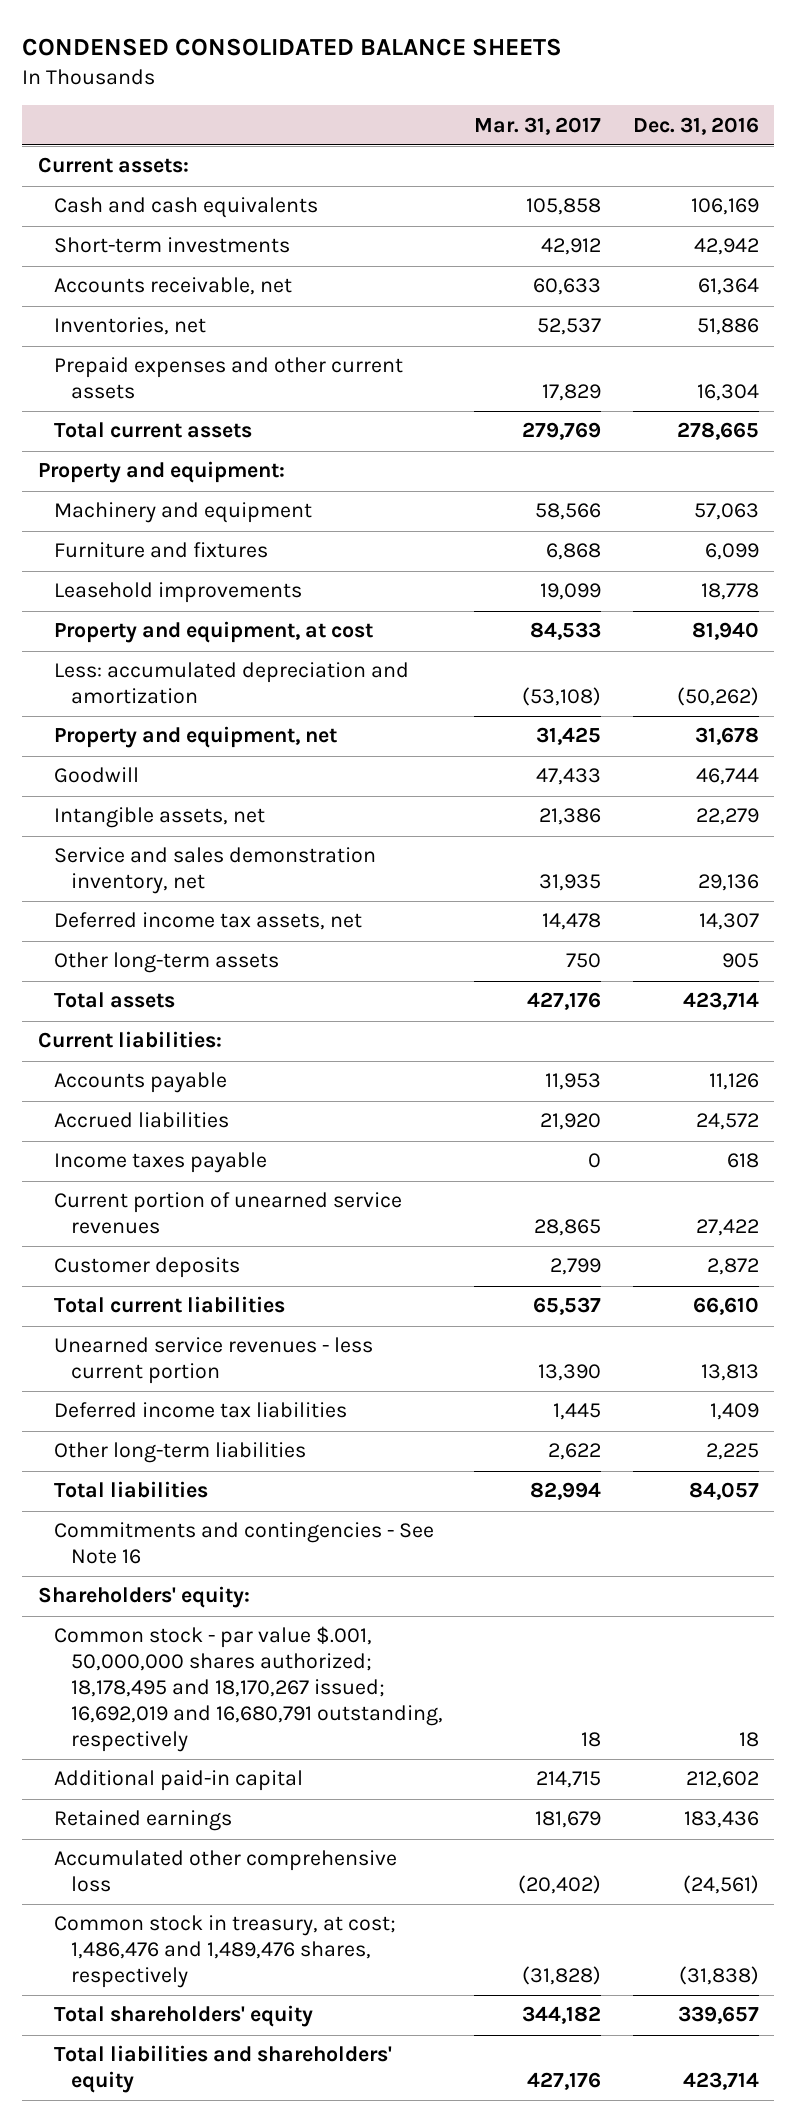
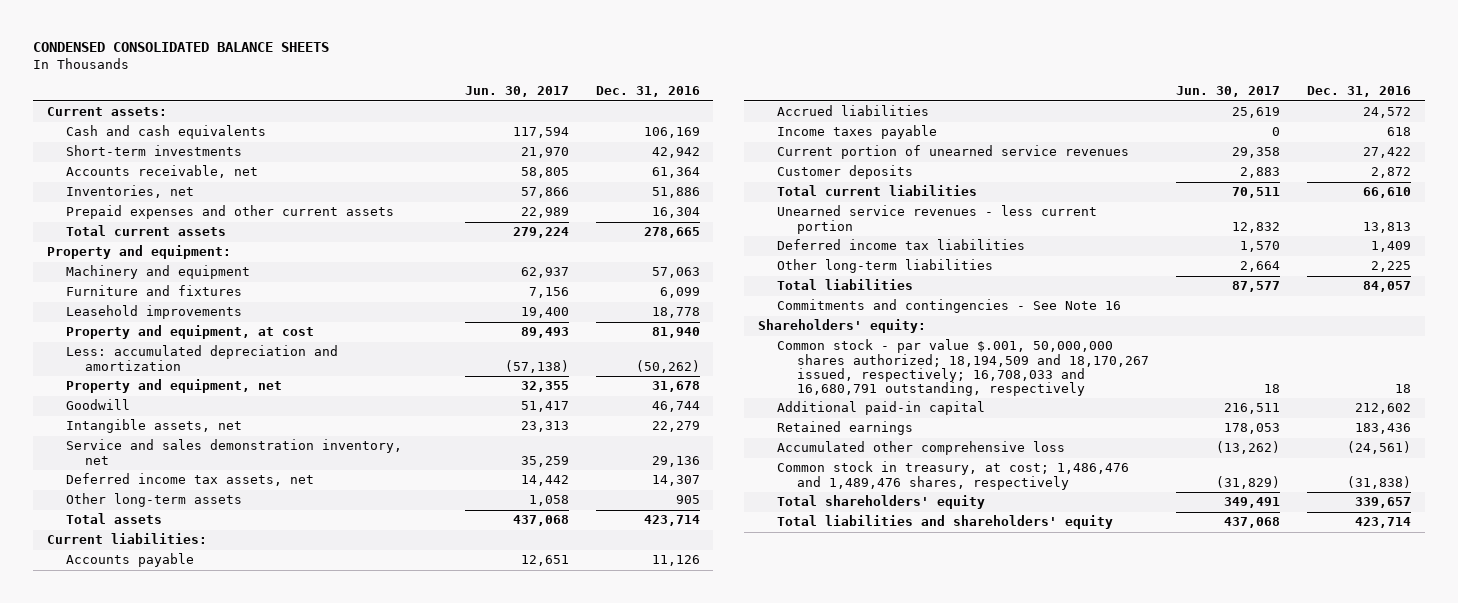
[474,116,602,135] Mar. 31, 2017 -> none
none -> [464,86,569,98] Jun. 30, 2017
[54,1626,443,1752] Common stock - par value $.001, 50,000,000 shares authorized; 18,178,495 and 18,170,267 issued; 16,692,019 and 16,680,791 outstanding, respectively -> [777,339,1149,396] Common stock - par value $.001, 50,000,000 shares authorized; 18,194,509 and 18,170,267 issued, respectively; 16,708,033 and 16,680,791 outstanding, respectively

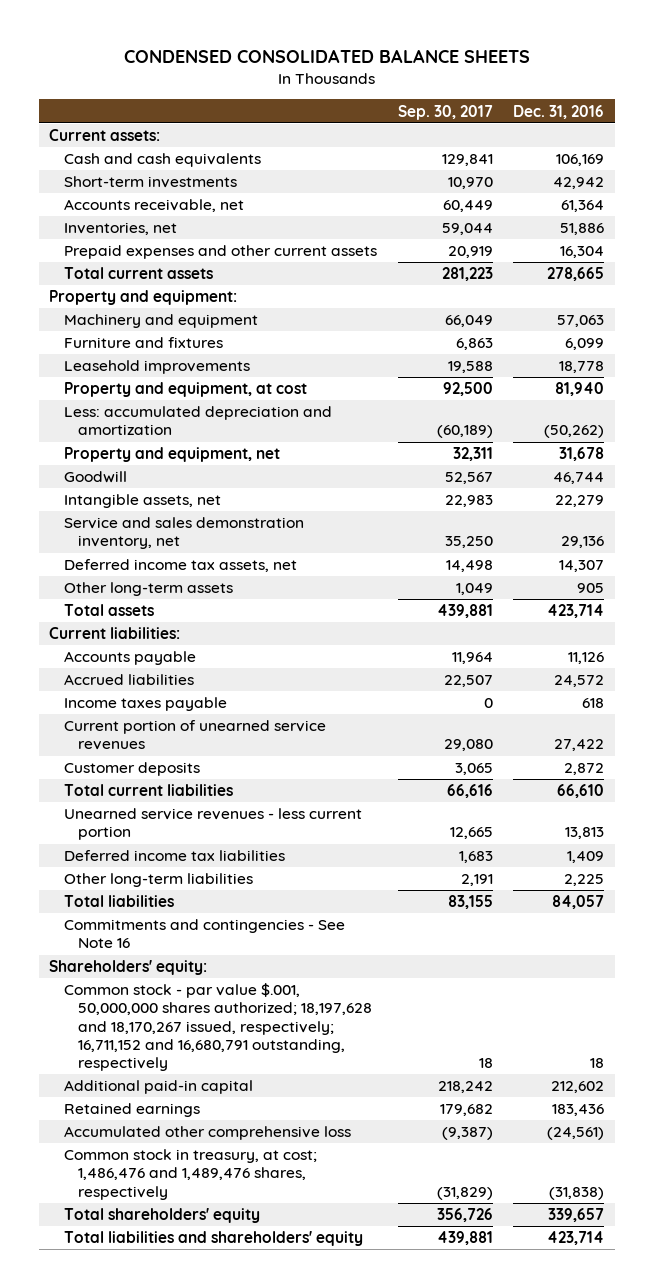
[464,86,569,98] Jun. 30, 2017 -> none
none -> [397,104,493,120] Sep. 30, 2017
[777,339,1149,396] Common stock - par value $.001, 50,000,000 shares authorized; 18,194,509 and 18,170,267 issued, respectively; 16,708,033 and 16,680,791 outstanding, respectively -> [63,983,373,1072] Common stock - par value $.001, 50,000,000 shares authorized; 18,197,628 and 18,170,267 issued, respectively; 16,711,152 and 16,680,791 outstanding, respectively

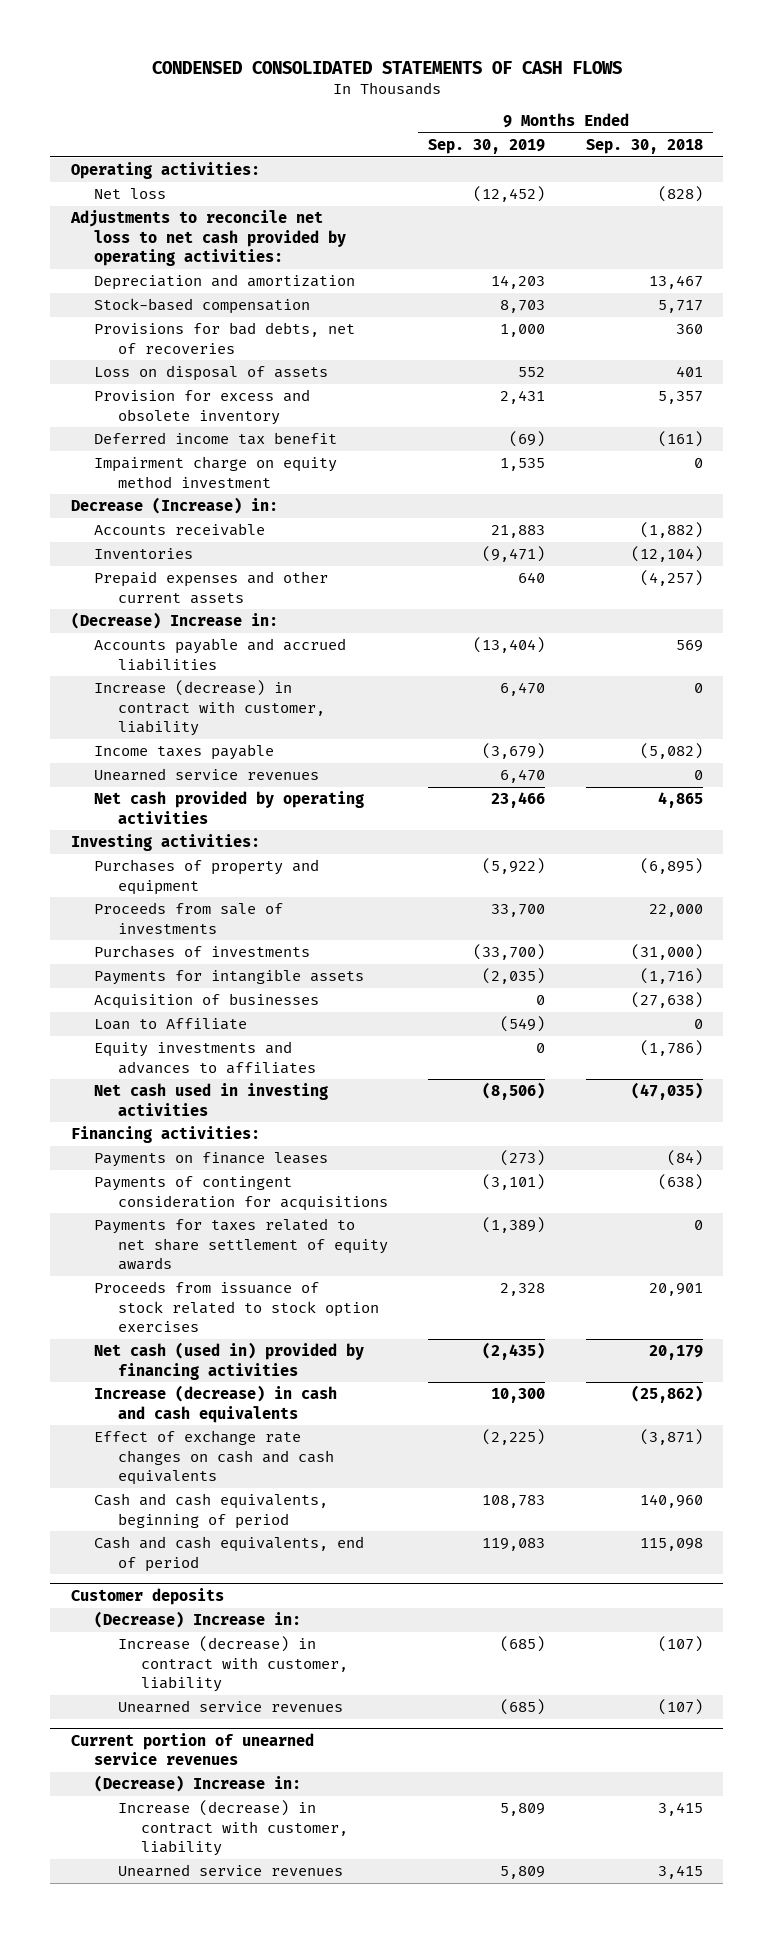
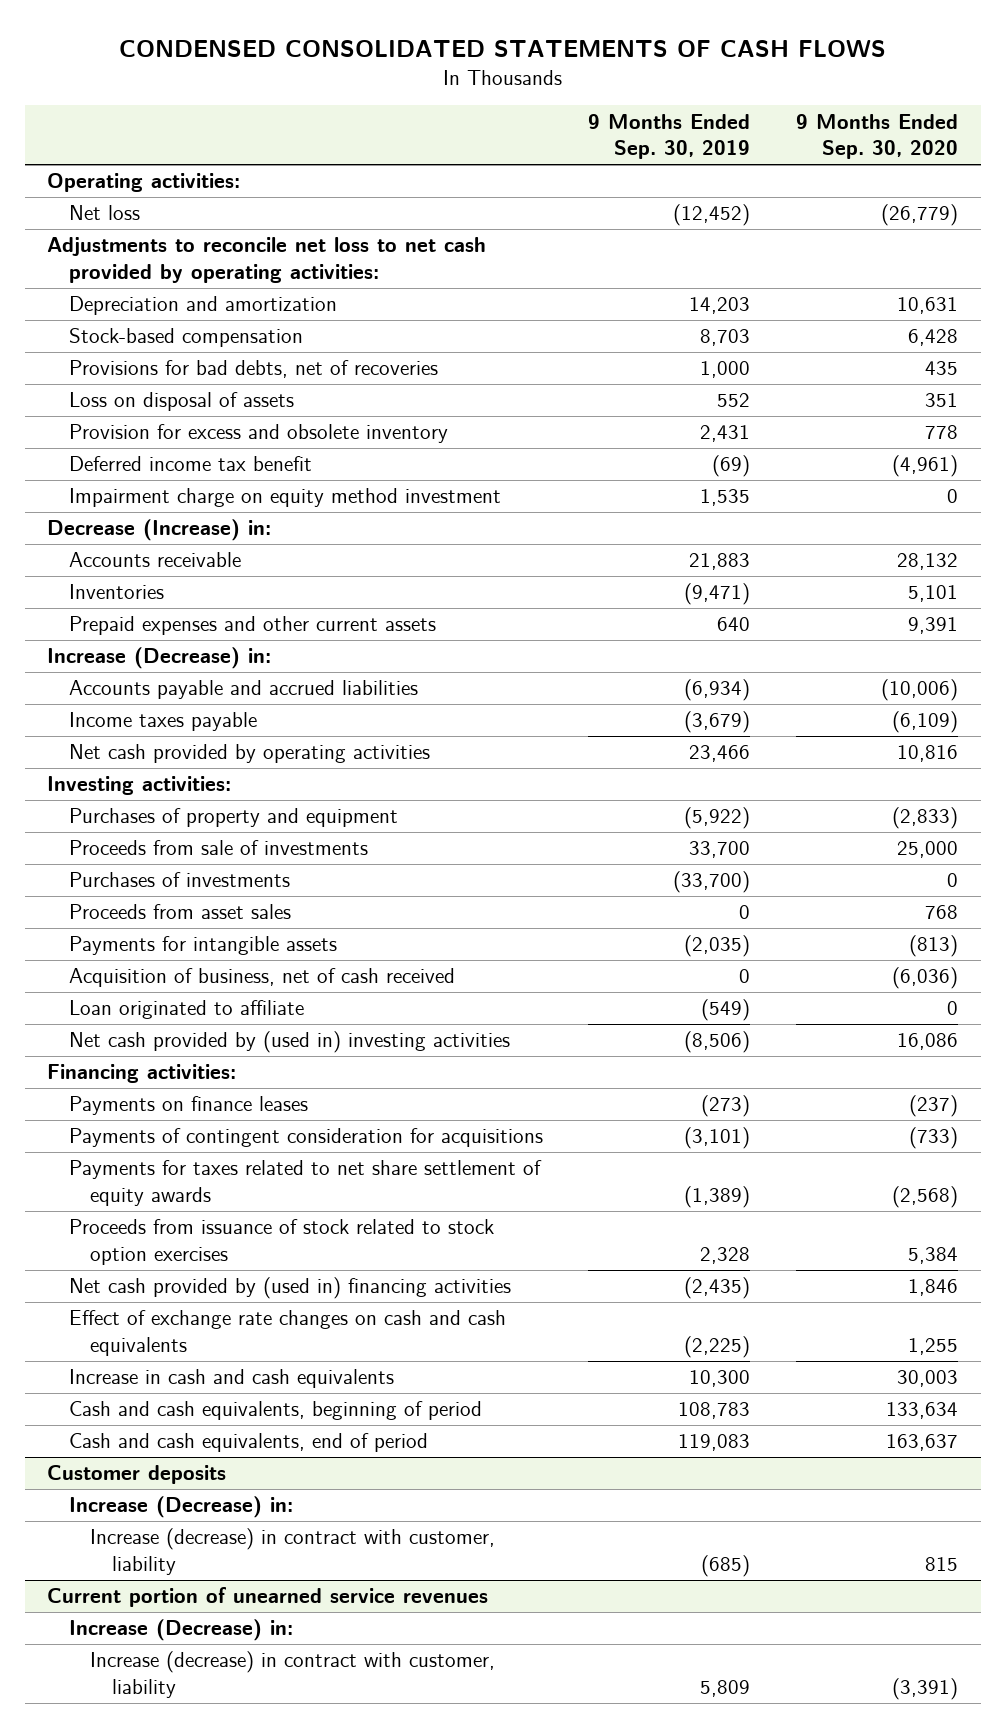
[586,139,704,155] Sep. 30, 2018 -> none
none -> [795,113,958,160] 9 Months Ended Sep. 30, 2020
[94,680,325,736] Increase (decrease) in contract with customer, liability -> none
[70,612,278,630] (Decrease) Increase in: -> [47,647,272,670] Increase (Decrease) in:
[473,637,546,654] (13,404) -> [684,679,751,702] (6,934)
[94,768,320,782] Unearned service revenues -> none
none -> [68,904,291,920] Proceeds from asset sales
[94,1041,316,1074] Equity investments and advances to affiliates -> none
[94,993,320,1010] Acquisition of businesses -> [68,968,455,988] Acquisition of business, net of cash received
[94,1018,248,1031] Loan to Affiliate -> [68,1000,304,1020] Loan originated to affiliate
[94,1083,329,1116] Net cash used in investing activities -> [68,1031,510,1054] Net cash provided by (used in) investing activities
[94,1385,338,1423] Increase (decrease) in cash and cash equivalents -> none
[94,1342,365,1380] Net cash (used in) provided by financing activities -> [68,1277,511,1300] Net cash provided by (used in) financing activities
none -> [68,1369,394,1389] Increase in cash and cash equivalents
[94,1611,302,1629] (Decrease) Increase in: -> [68,1496,293,1519] Increase (Decrease) in:
[117,1700,343,1714] Unearned service revenues -> none
[94,1775,302,1793] (Decrease) Increase in: -> [68,1619,293,1642] Increase (Decrease) in:
[117,1864,343,1878] Unearned service revenues -> none

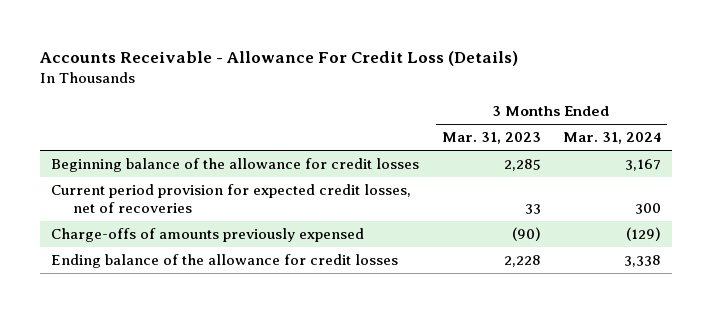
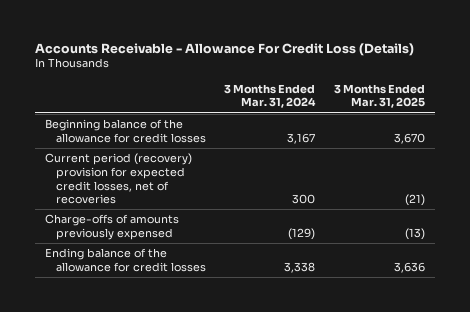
[441,132,541,145] Mar. 31, 2023 -> none
none -> [334,83,426,109] 3 Months Ended Mar. 31, 2025
[51,184,412,213] Current period provision for expected credit losses, net of recoveries -> [44,153,192,205] Current period (recovery) provision for expected credit losses, net of recoveries

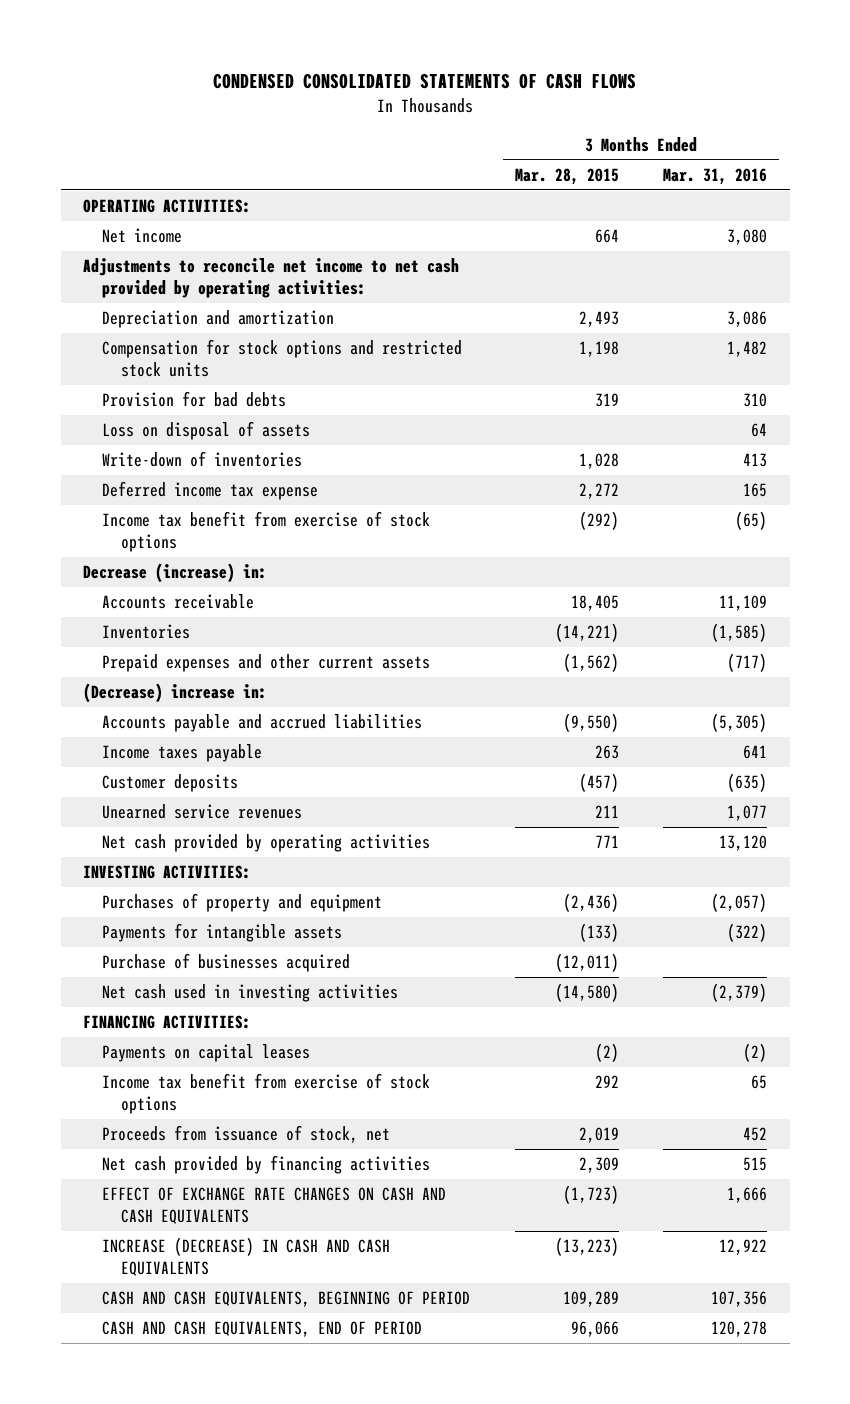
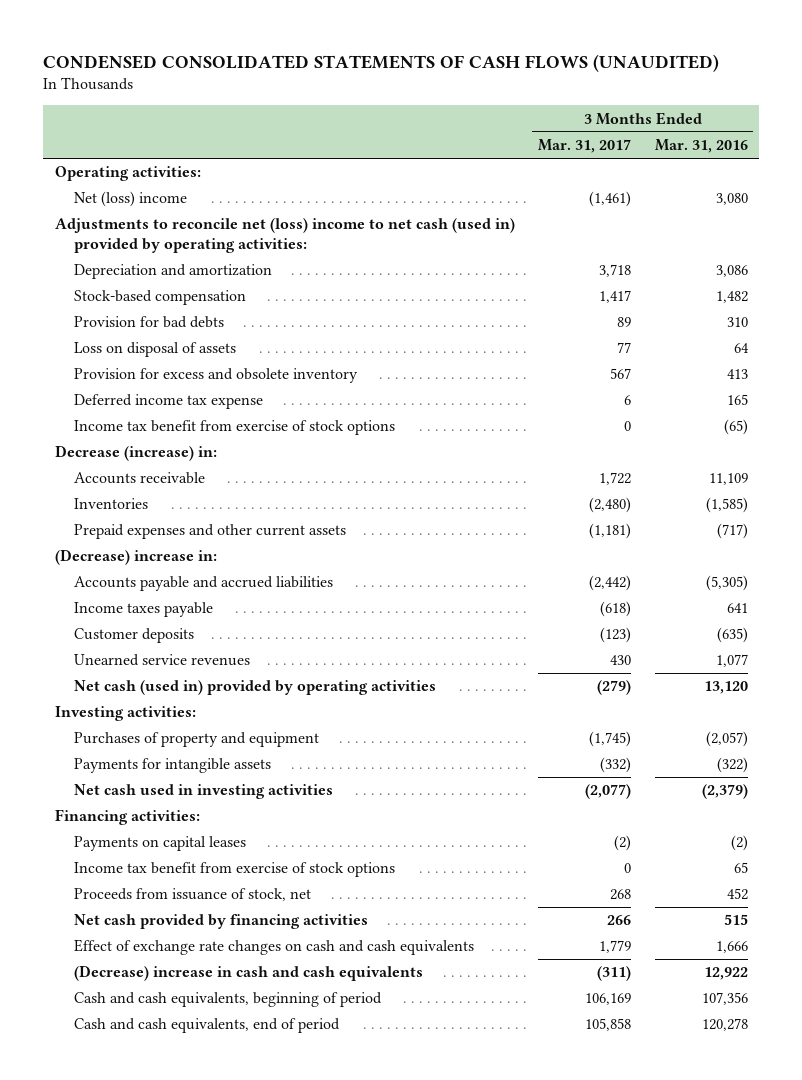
[213,72,637,89] CONDENSED CONSOLIDATED STATEMENTS OF CASH FLOWS -> [43,53,720,72] CONDENSED CONSOLIDATED STATEMENTS OF CASH FLOWS (UNAUDITED)
[514,167,619,185] Mar. 28, 2015 -> none
none -> [538,139,632,154] Mar. 31, 2017
[82,199,251,214] OPERATING ACTIVITIES: -> [54,166,201,182] Operating activities:
[101,228,182,244] Net income -> [74,191,188,208] Net (loss) income
[82,258,459,298] Adjustments to reconcile net income to net cash provided by operating activities: -> [54,218,515,253] Adjustments to reconcile net (loss) income to net cash (used in) provided by operating activities:
[101,339,462,377] Compensation for stock options and restricted stock units -> [74,290,247,306] Stock-based compensation
[101,451,302,468] Write-down of inventories -> [74,368,359,384] Provision for excess and obsolete inventory
[101,834,430,853] Net cash provided by operating activities -> [74,680,437,696] Net cash (used in) provided by operating activities
[82,865,251,880] INVESTING ACTIVITIES: -> [54,706,196,722] Investing activities:
[101,953,350,973] Purchase of businesses acquired -> none
[82,1015,251,1030] FINANCING ACTIVITIES: -> [54,809,200,826] Financing activities:
[101,1187,446,1224] EFFECT OF EXCHANGE RATE CHANGES ON CASH AND CASH EQUIVALENTS -> [74,939,475,956] Effect of exchange rate changes on cash and cash equivalents
[101,1237,390,1276] INCREASE (DECREASE) IN CASH AND CASH EQUIVALENTS -> [74,965,424,982] (Decrease) increase in cash and cash equivalents
[101,1291,470,1308] CASH AND CASH EQUIVALENTS, BEGINNING OF PERIOD -> [74,992,383,1008] Cash and cash equivalents, beginning of period
[101,1321,422,1338] CASH AND CASH EQUIVALENTS, END OF PERIOD -> [74,1018,341,1034] Cash and cash equivalents, end of period

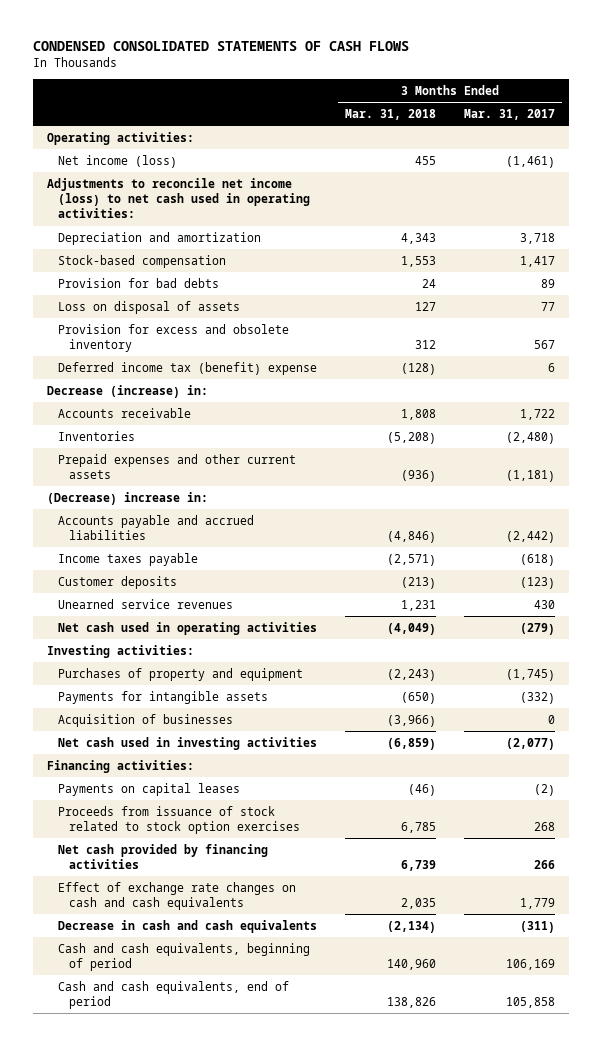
[43,53,720,72] CONDENSED CONSOLIDATED STATEMENTS OF CASH FLOWS (UNAUDITED) -> [33,41,410,52] CONDENSED CONSOLIDATED STATEMENTS OF CASH FLOWS
[654,139,748,154] Mar. 31, 2016 -> none
none -> [345,108,437,120] Mar. 31, 2018
[74,191,188,208] Net (loss) income -> [57,154,177,168] Net income (loss)
[54,218,515,253] Adjustments to reconcile net (loss) income to net cash (used in) provided by operating activities: -> [47,177,310,219] Adjustments to reconcile net income (loss) to net cash used in operating activities:
[74,420,396,436] Income tax benefit from exercise of stock options -> none
[74,394,264,410] Deferred income tax expense -> [57,361,317,375] Deferred income tax (benefit) expense
[74,680,437,696] Net cash (used in) provided by operating activities -> [57,621,317,635] Net cash used in operating activities
none -> [57,713,233,727] Acquisition of businesses
[74,862,396,878] Income tax benefit from exercise of stock options -> none
[74,888,312,902] Proceeds from issuance of stock, net -> [57,805,300,834] Proceeds from issuance of stock related to stock option exercises
[74,965,424,982] (Decrease) increase in cash and cash equivalents -> [57,919,317,933] Decrease in cash and cash equivalents

